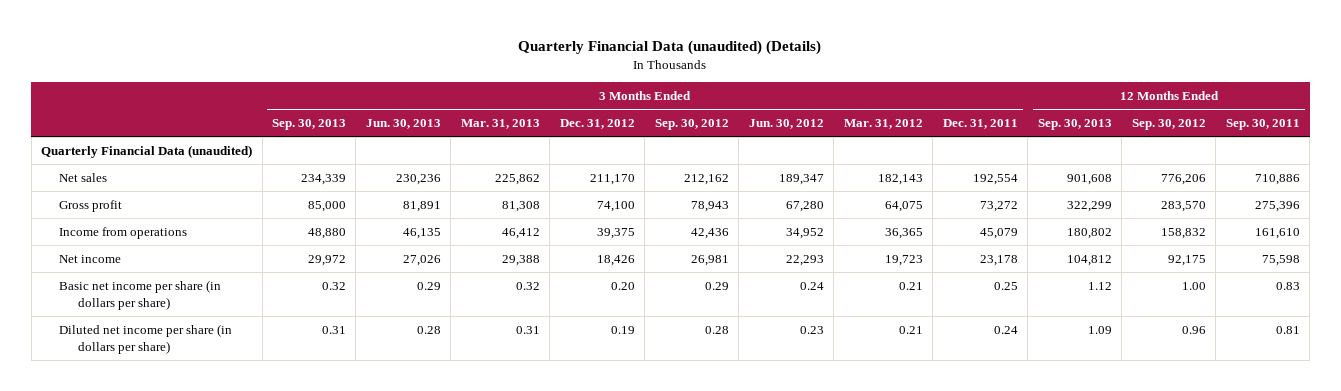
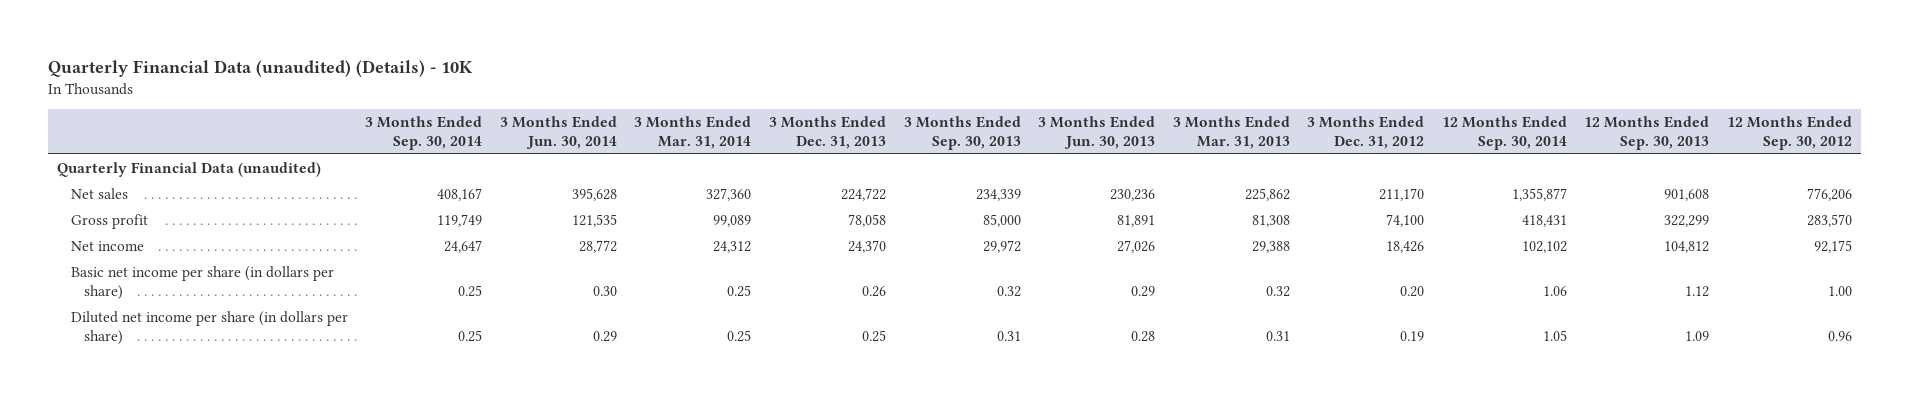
[518,40,822,56] Quarterly Financial Data (unaudited) (Details) -> [48,59,474,77] Quarterly Financial Data (unaudited) (Details) - 10K
[654,119,729,131] Sep. 30, 2012 -> none
[748,119,824,130] Jun. 30, 2012 -> none
[843,119,923,130] Mar. 31, 2012 -> none
[942,119,1018,130] Dec. 31, 2011 -> none
[1225,119,1300,131] Sep. 30, 2011 -> none
none -> [365,116,483,150] 3 Months Ended Sep. 30, 2014
none -> [499,116,617,149] 3 Months Ended Jun. 30, 2014
none -> [634,116,752,149] 3 Months Ended Mar. 31, 2014
none -> [769,116,887,149] 3 Months Ended Dec. 31, 2013
none -> [1441,116,1567,150] 12 Months Ended Sep. 30, 2014
[59,226,188,239] Income from operations -> none

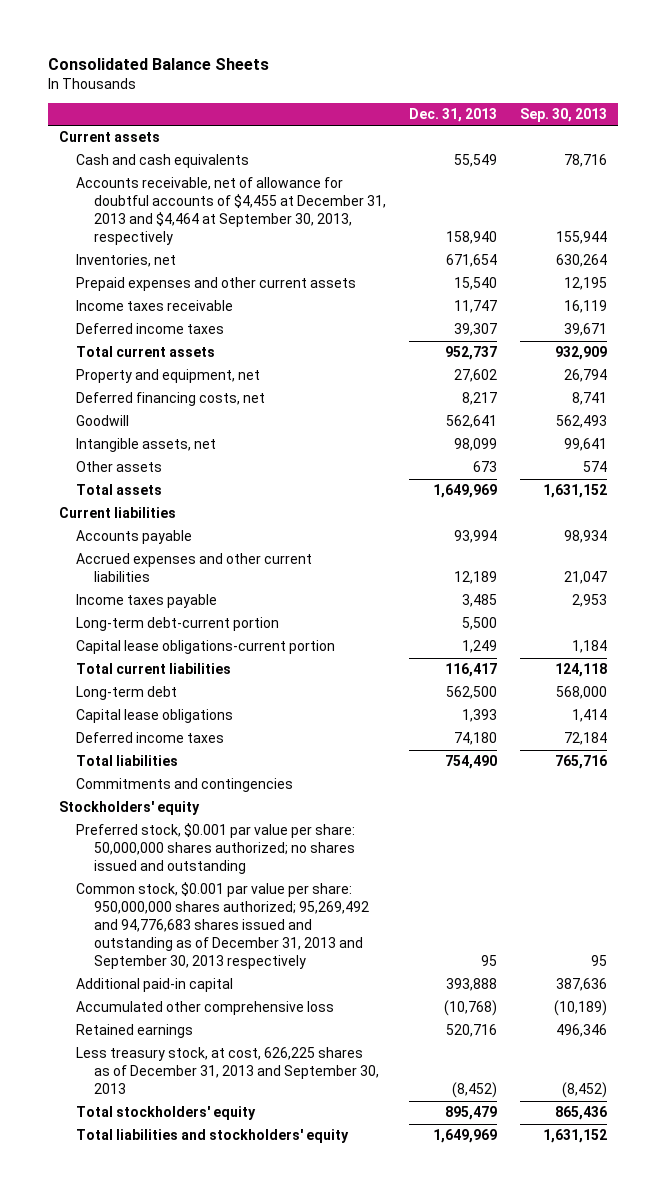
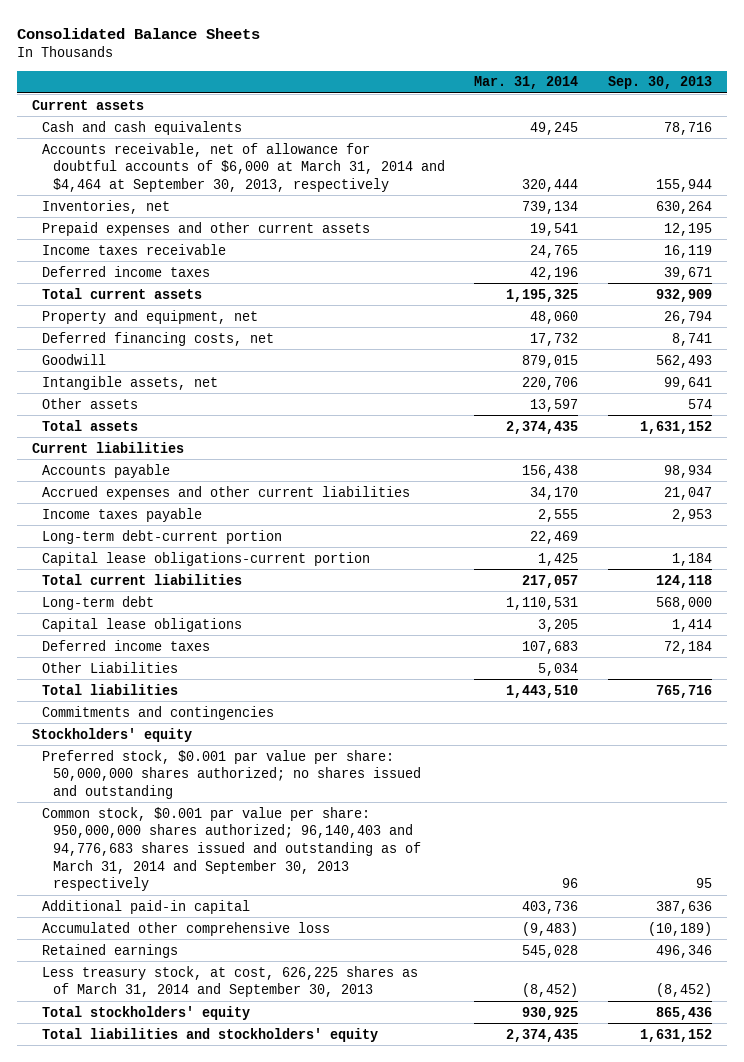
[408,108,497,123] Dec. 31, 2013 -> none
none -> [474,76,579,90] Mar. 31, 2014
[76,177,386,246] Accounts receivable, net of allowance for doubtful accounts of $4,455 at December 31, 2013 and $4,464 at September 30, 2013, respectively -> [42,142,445,192] Accounts receivable, net of allowance for doubtful accounts of $6,000 at March 31, 2014 and $4,464 at September 30, 2013, respectively
none -> [42,661,179,673] Other Liabilities
[76,882,369,970] Common stock, $0.001 par value per share: 950,000,000 shares authorized; 95,269,492 and 94,776,683 shares issued and outstanding as of December 31, 2013 and September 30, 2013 respectively -> [42,806,421,892] Common stock, $0.001 par value per share: 950,000,000 shares authorized; 96,140,403 and 94,776,683 shares issued and outstanding as of March 31, 2014 and September 30, 2013 respectively
[76,1047,379,1095] Less treasury stock, at cost, 626,225 shares as of December 31, 2013 and September 30, 2013 -> [42,965,419,998] Less treasury stock, at cost, 626,225 shares as of March 31, 2014 and September 30, 2013

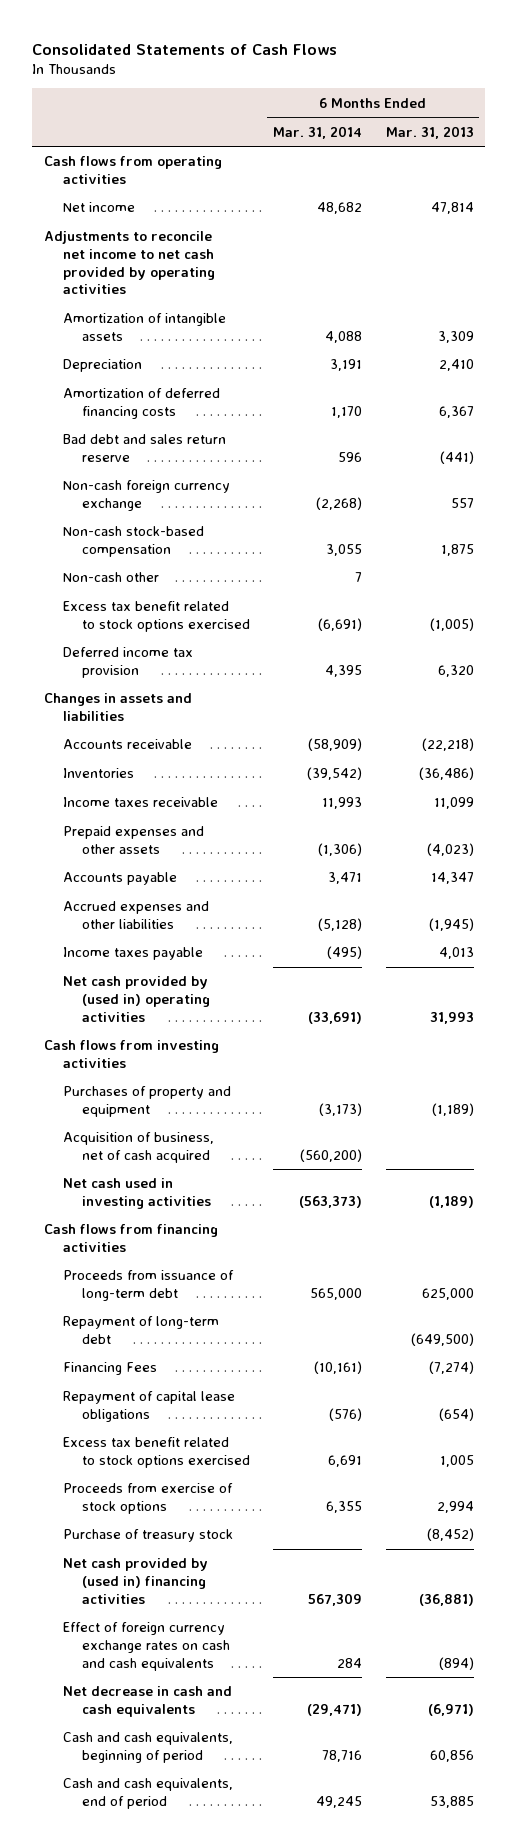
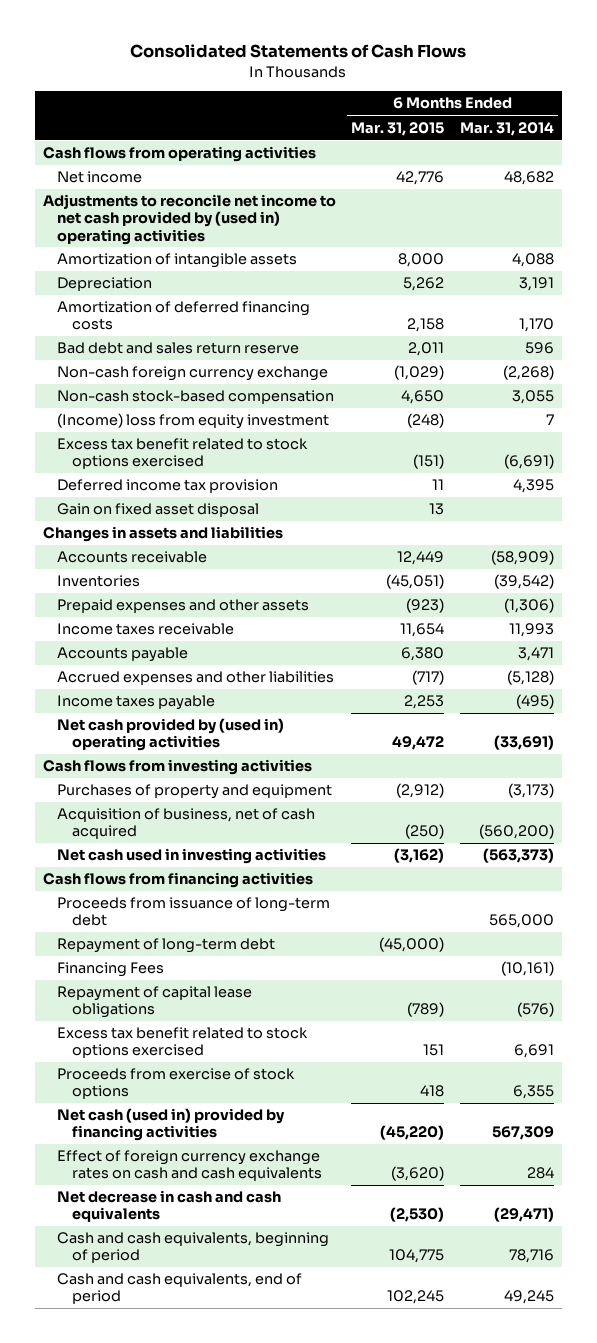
[385,125,474,139] Mar. 31, 2013 -> none
none -> [351,121,445,136] Mar. 31, 2015
[43,231,215,295] Adjustments to reconcile net income to net cash provided by operating activities -> [42,194,336,245] Adjustments to reconcile net income to net cash provided by (used in) operating activities
[62,572,159,583] Non-cash other -> [57,413,330,430] (Income) loss from equity investment
none -> [57,503,260,518] Gain on fixed asset disposal
[62,797,218,808] Income taxes receivable -> [57,623,235,636] Income taxes receivable
[62,1529,233,1543] Purchase of treasury stock -> none
[62,1558,208,1604] Net cash provided by (used in) financing activities -> [57,1108,286,1142] Net cash (used in) provided by financing activities

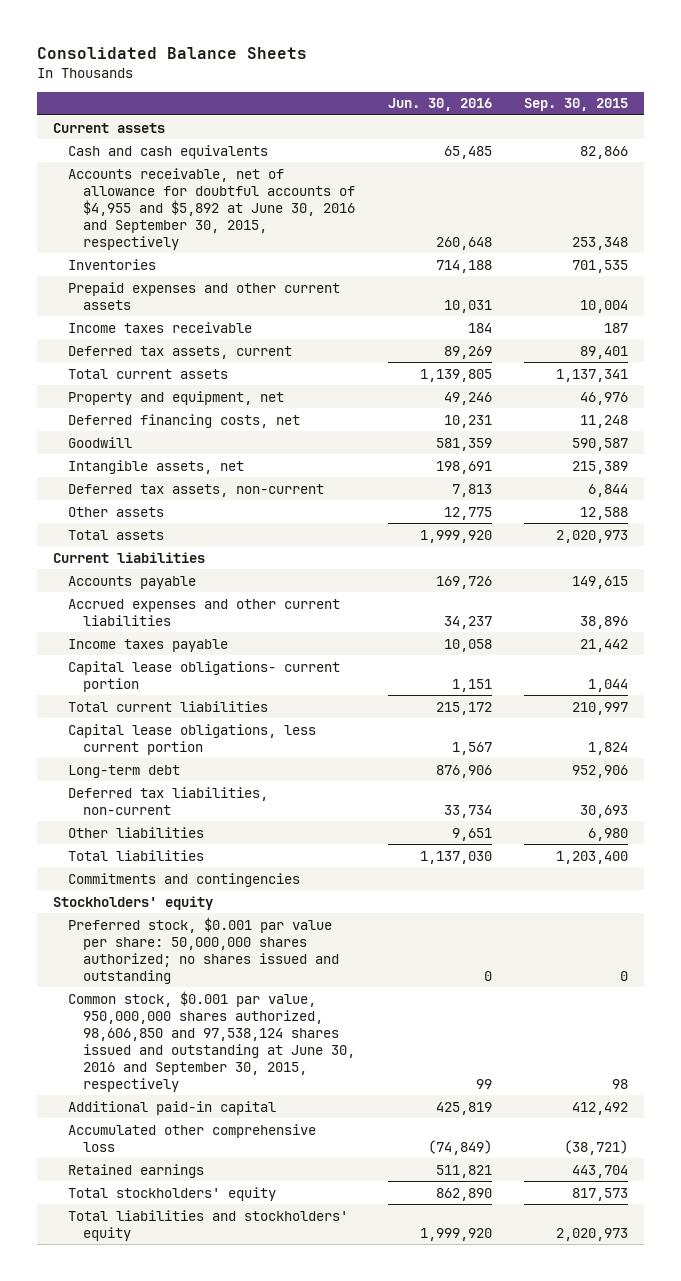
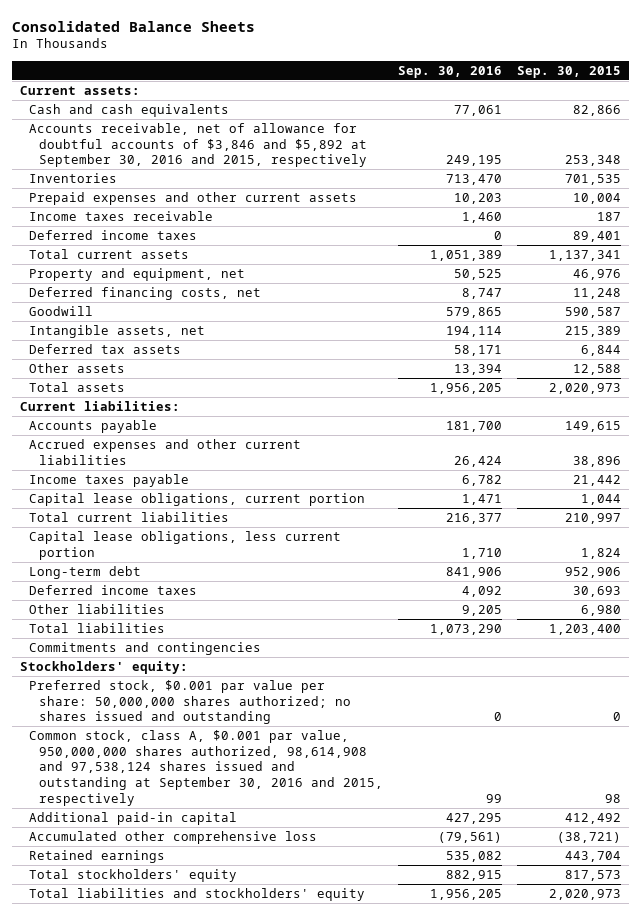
[387,98,492,112] Jun. 30, 2016 -> none
none -> [398,65,503,78] Sep. 30, 2016
[52,122,165,133] Current assets -> [19,85,140,95] Current assets:
[68,167,356,250] Accounts receivable, net of allowance for doubtful accounts of $4,955 and $5,892 at June 30, 2016 and September 30, 2015, respectively -> [29,122,368,168] Accounts receivable, net of allowance for doubtful accounts of $3,846 and $5,892 at September 30, 2016 and 2015, respectively
[68,345,293,359] Deferred tax assets, current -> [29,229,198,240] Deferred income taxes
[68,483,325,497] Deferred tax assets, non-current -> [29,343,182,354] Deferred tax assets
[52,551,205,563] Current liabilities -> [19,400,180,411] Current liabilities:
[68,660,341,692] Capital lease obligations- current portion -> [29,492,366,506] Capital lease obligations, current portion
[68,786,269,815] Deferred tax liabilities, non-current -> [29,584,198,595] Deferred income taxes
[52,895,213,910] Stockholders' equity -> [19,660,188,674] Stockholders' equity:
[68,990,356,1092] Common stock, $0.001 par value, 950,000,000 shares authorized, 98,606,850 and 97,538,124 shares issued and outstanding at June 30, 2016 and September 30, 2015, respectively -> [29,729,384,806] Common stock, class A, $0.001 par value, 950,000,000 shares authorized, 98,614,908 and 97,538,124 shares issued and outstanding at September 30, 2016 and 2015, respectively

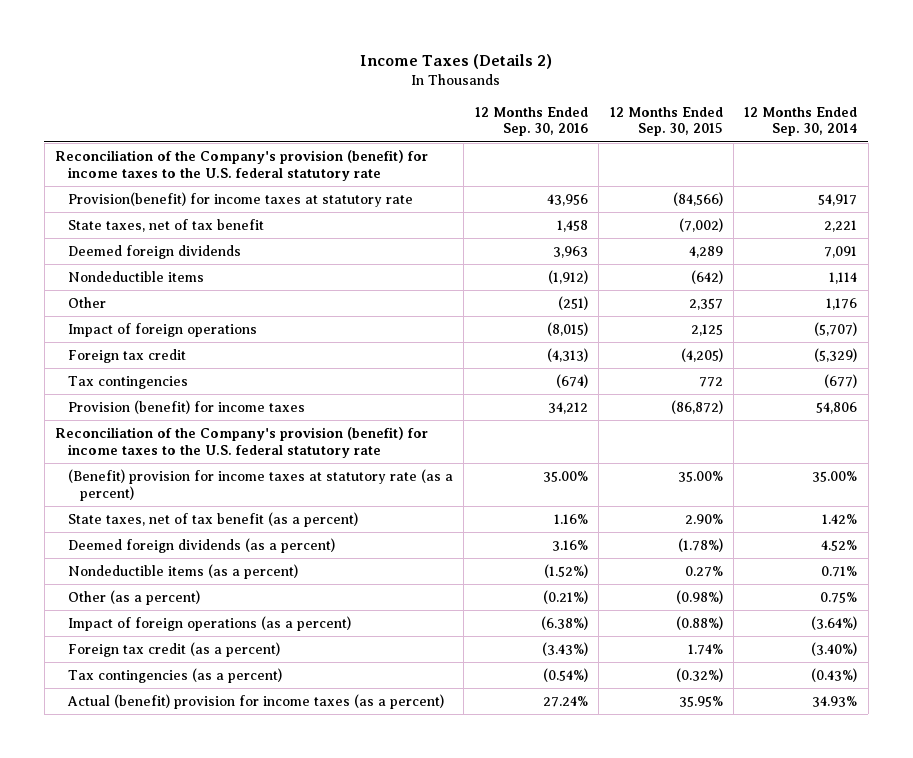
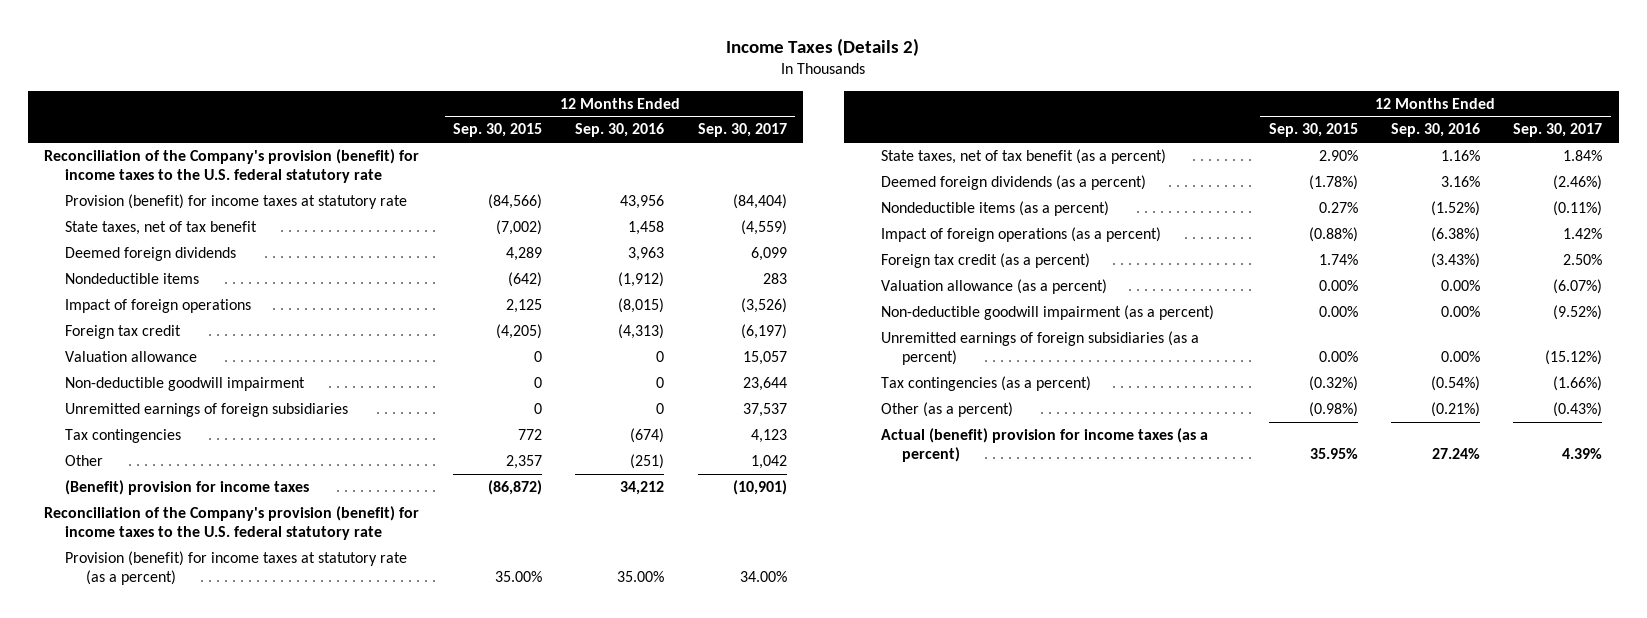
[744,106,858,137] 12 Months Ended Sep. 30, 2014 -> none
none -> [697,123,787,138] Sep. 30, 2017
[67,191,413,207] Provision(benefit) for income taxes at statutory rate -> [65,194,408,210] Provision (benefit) for income taxes at statutory rate
none -> [65,351,198,363] Valuation allowance
none -> [65,377,306,392] Non-deductible goodwill impairment
none -> [65,403,349,418] Unremitted earnings of foreign subsidiaries
[67,296,106,308] Other -> [65,455,104,467] Other
[67,399,305,414] Provision (benefit) for income taxes -> [65,480,310,496] (Benefit) provision for income taxes
[67,468,453,501] (Benefit) provision for income taxes at statutory rate (as a percent) -> [65,551,408,586] Provision (benefit) for income taxes at statutory rate (as a percent)
none -> [881,279,1108,295] Valuation allowance (as a percent)
none -> [881,305,1215,321] Non-deductible goodwill impairment (as a percent)
none -> [881,331,1200,366] Unremitted earnings of foreign subsidiaries (as a percent)
[67,589,200,605] Other (as a percent) -> [881,402,1014,418] Other (as a percent)

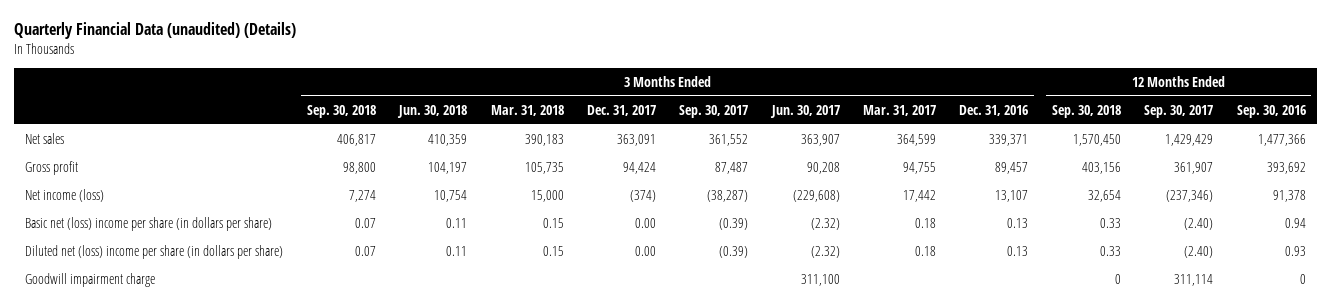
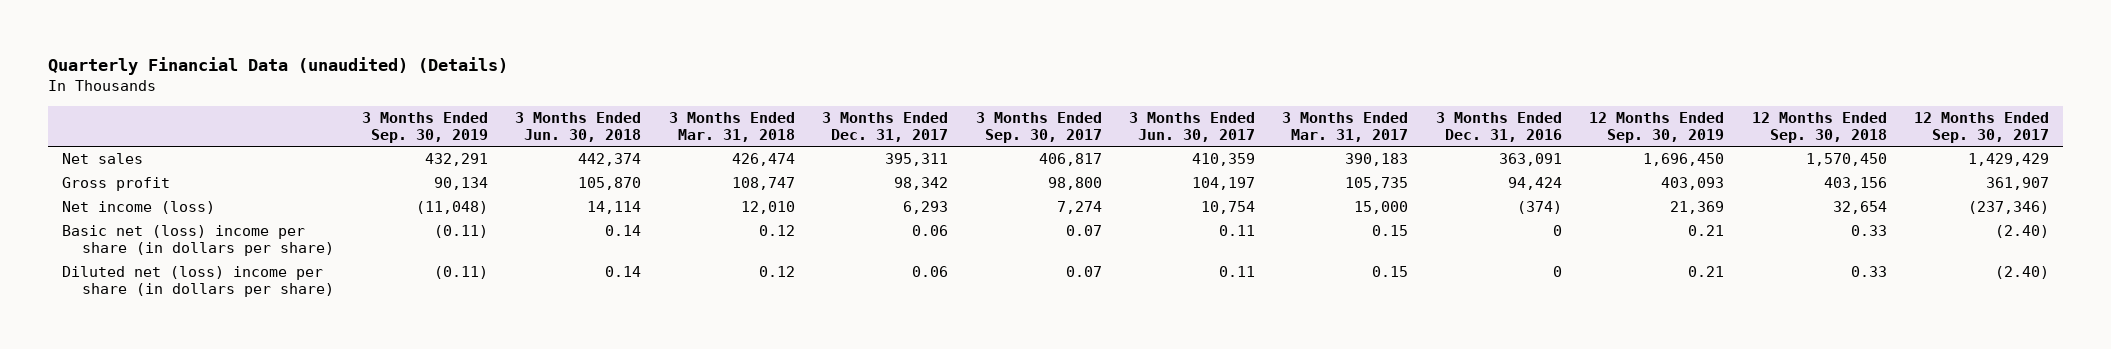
[306,104,376,118] Sep. 30, 2018 -> none
[1236,104,1306,118] Sep. 30, 2016 -> none
none -> [361,111,488,143] 3 Months Ended Sep. 30, 2019
none -> [1589,111,1725,143] 12 Months Ended Sep. 30, 2019
[25,272,156,287] Goodwill impairment charge -> none
[428,133,468,146] 410,359 -> [578,153,642,167] 442,374
[524,133,564,146] 390,183 -> [731,153,795,167] 426,474
[616,133,656,146] 363,091 -> [885,153,949,167] 395,311
[709,133,749,146] 361,552 -> [1038,153,1102,167] 406,817
[800,133,840,146] 363,907 -> [1192,153,1256,167] 410,359
[897,133,937,146] 364,599 -> [1345,153,1409,167] 390,183
[989,133,1029,146] 339,371 -> [1498,153,1562,167] 363,091
[428,161,468,174] 104,197 -> [578,177,642,191] 105,870
[524,161,564,174] 105,735 -> [731,177,795,191] 108,747
[622,161,656,174] 94,424 -> [894,177,949,191] 98,342
[715,161,749,174] 87,487 -> [1047,177,1102,191] 98,800
[806,161,840,174] 90,208 -> [1192,177,1256,191] 104,197
[903,161,937,174] 94,755 -> [1345,177,1409,191] 105,735
[995,161,1029,174] 89,457 -> [1507,177,1562,191] 94,424
[434,189,468,202] 10,754 -> [587,201,642,215] 14,114
[530,189,564,202] 15,000 -> [740,201,795,215] 12,010
[629,189,656,202] (374) -> [903,201,949,215] 6,293
[707,189,749,202] (38,287) -> [1056,201,1102,215] 7,274
[792,189,840,202] (229,608) -> [1201,201,1256,215] 10,754
[903,189,937,202] 17,442 -> [1354,201,1409,215] 15,000
[995,189,1029,202] 13,107 -> [1516,201,1562,215] (374)
[446,217,468,228] 0.11 -> [605,225,642,237] 0.14
[542,217,564,228] 0.15 -> [758,225,795,237] 0.12
[634,217,656,228] 0.00 -> [912,225,949,237] 0.06
[719,217,749,230] (0.39) -> [1065,225,1102,237] 0.07
[810,217,840,230] (2.32) -> [1219,225,1256,237] 0.11
[915,217,937,228] 0.18 -> [1372,225,1409,237] 0.15
[1007,217,1029,228] 0.13 -> [1552,225,1562,237] 0
[446,245,468,256] 0.11 -> [605,266,642,278] 0.14
[542,245,564,256] 0.15 -> [758,266,795,278] 0.12
[634,245,656,256] 0.00 -> [912,266,949,278] 0.06
[719,245,749,258] (0.39) -> [1065,266,1102,278] 0.07
[810,245,840,258] (2.32) -> [1219,266,1256,278] 0.11
[915,245,937,256] 0.18 -> [1372,266,1409,278] 0.15
[1007,245,1029,256] 0.13 -> [1552,266,1562,278] 0

